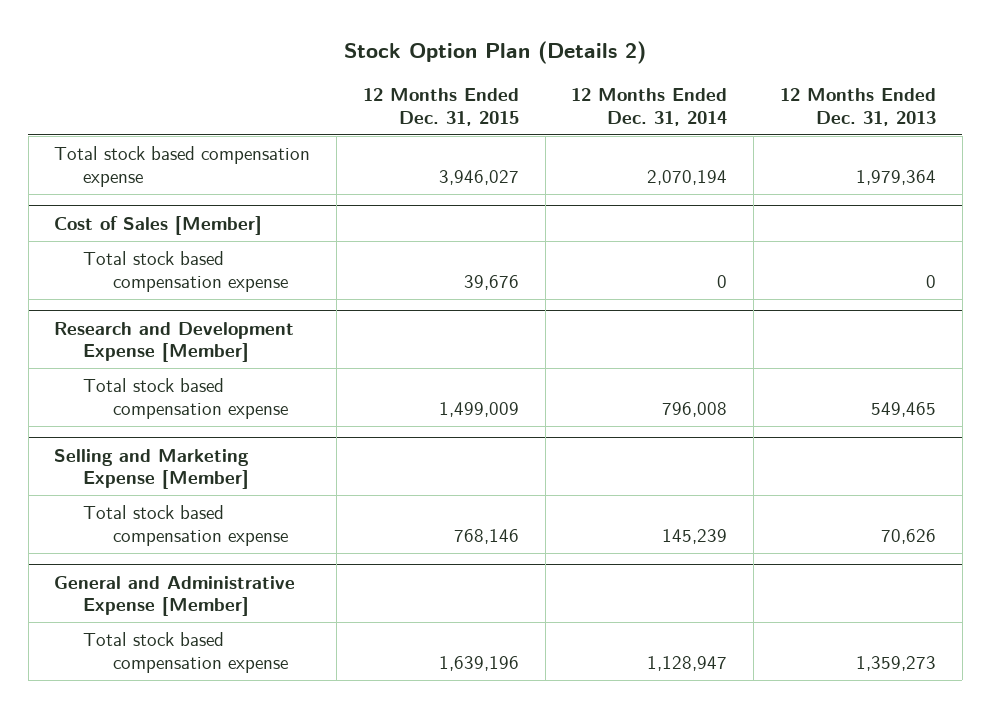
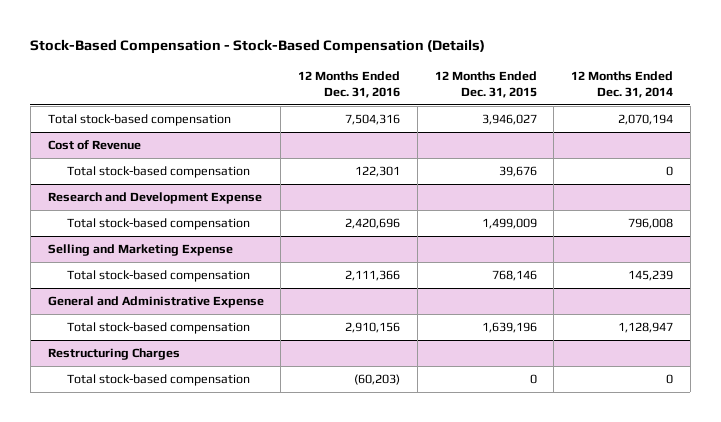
[344,40,647,64] Stock Option Plan (Details 2) -> [30,39,486,55] Stock-Based Compensation - Stock-Based Compensation (Details)
[779,88,936,126] 12 Months Ended Dec. 31, 2013 -> none
none -> [298,70,401,98] 12 Months Ended Dec. 31, 2016
[54,146,311,187] Total stock based compensation expense -> [47,114,231,127] Total stock-based compensation
[54,215,263,235] Cost of Sales [Member] -> [47,140,141,151] Cost of Revenue
[83,251,288,292] Total stock based compensation expense -> [66,166,250,179] Total stock-based compensation
[54,321,295,363] Research and Development Expense [Member] -> [47,192,262,205] Research and Development Expense
[83,378,288,419] Total stock based compensation expense -> [66,218,250,231] Total stock-based compensation
[54,448,250,490] Selling and Marketing Expense [Member] -> [47,244,233,257] Selling and Marketing Expense
[83,505,288,546] Total stock based compensation expense -> [66,270,250,283] Total stock-based compensation
[54,575,296,617] General and Administrative Expense [Member] -> [47,296,264,309] General and Administrative Expense
[83,632,288,673] Total stock based compensation expense -> [66,322,250,335] Total stock-based compensation
none -> [47,348,180,361] Restructuring Charges
none -> [66,374,250,387] Total stock-based compensation

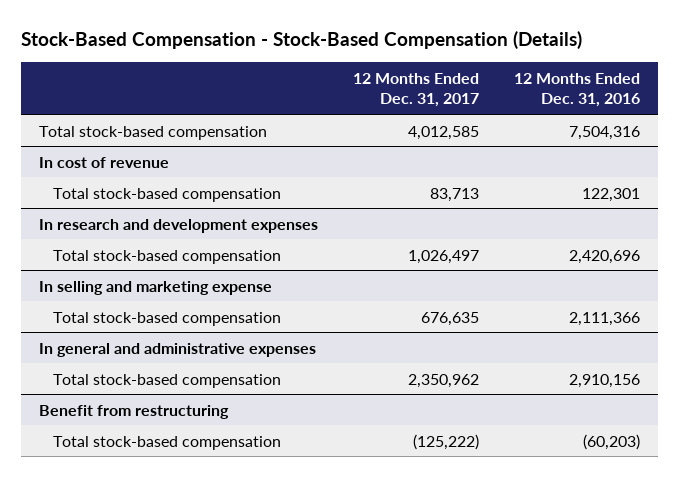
[434,70,537,98] 12 Months Ended Dec. 31, 2015 -> none
[571,70,674,98] 12 Months Ended Dec. 31, 2014 -> none
none -> [353,72,480,108] 12 Months Ended Dec. 31, 2017
[47,140,141,151] Cost of Revenue -> [38,156,169,168] In cost of revenue
[47,192,262,205] Research and Development Expense -> [38,218,318,233] In research and development expenses
[47,244,233,257] Selling and Marketing Expense -> [38,280,272,295] In selling and marketing expense
[47,296,264,309] General and Administrative Expense -> [38,342,316,357] In general and administrative expenses
[47,348,180,361] Restructuring Charges -> [38,404,229,419] Benefit from restructuring

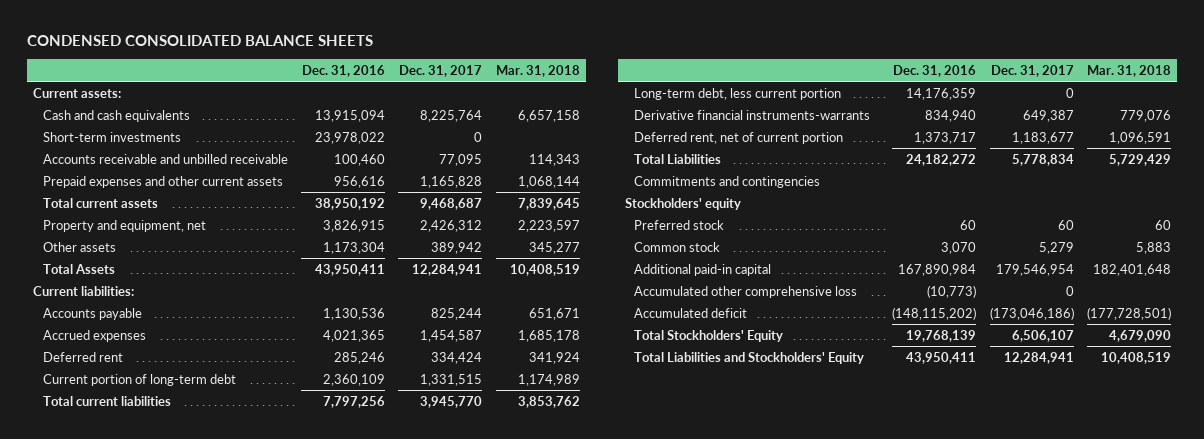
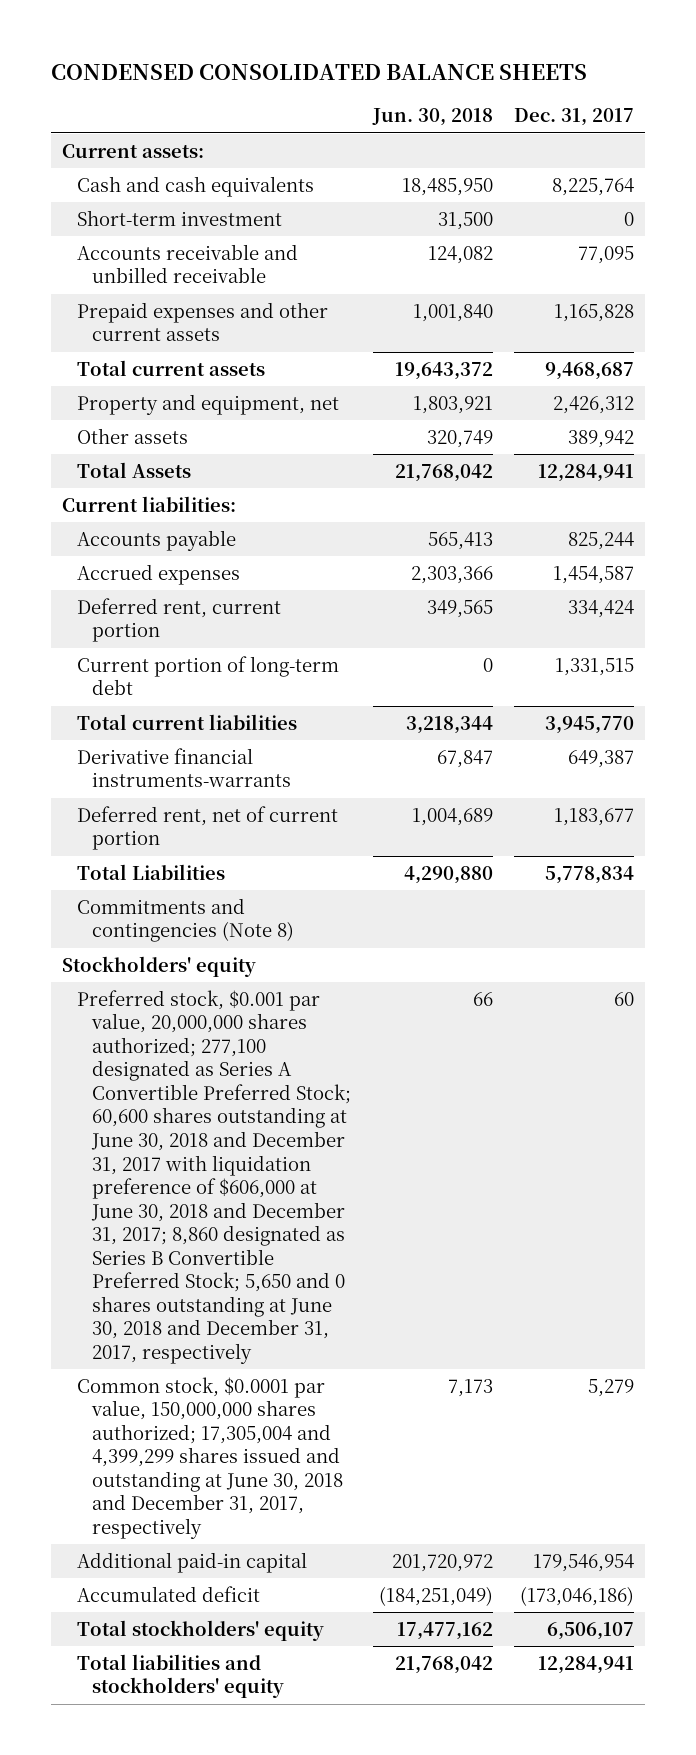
[302,64,386,77] Dec. 31, 2016 -> none
[495,64,580,77] Mar. 31, 2018 -> none
none -> [371,108,493,127] Jun. 30, 2018
[42,131,181,142] Short-term investments -> [76,209,282,226] Short-term investment
[42,351,123,362] Deferred rent -> [76,597,281,643] Deferred rent, current portion
[634,87,842,100] Long-term debt, less current portion -> none
[634,175,821,188] Commitments and contingencies -> [76,897,294,943] Commitments and contingencies (Note 8)
[634,219,725,230] Preferred stock -> [76,989,351,1364] Preferred stock, $0.001 par value, 20,000,000 shares authorized; 277,100 designated as Series A Convertible Preferred Stock; 60,600 shares outstanding at June 30, 2018 and December 31, 2017 with liquidation preference of $606,000 at June 30, 2018 and December 31, 2017; 8,860 designated as Series B Convertible Preferred Stock; 5,650 and 0 shares outstanding at June 30, 2018 and December 31, 2017, respectively
[634,241,721,252] Common stock -> [76,1376,343,1540] Common stock, $0.0001 par value, 150,000,000 shares authorized; 17,305,004 and 4,399,299 shares issued and outstanding at June 30, 2018 and December 31, 2017, respectively
[634,285,858,298] Accumulated other comprehensive loss -> none
[634,329,784,342] Total Stockholders' Equity -> [76,1619,324,1641] Total stockholders' equity
[634,351,865,364] Total Liabilities and Stockholders' Equity -> [76,1653,284,1699] Total liabilities and stockholders' equity

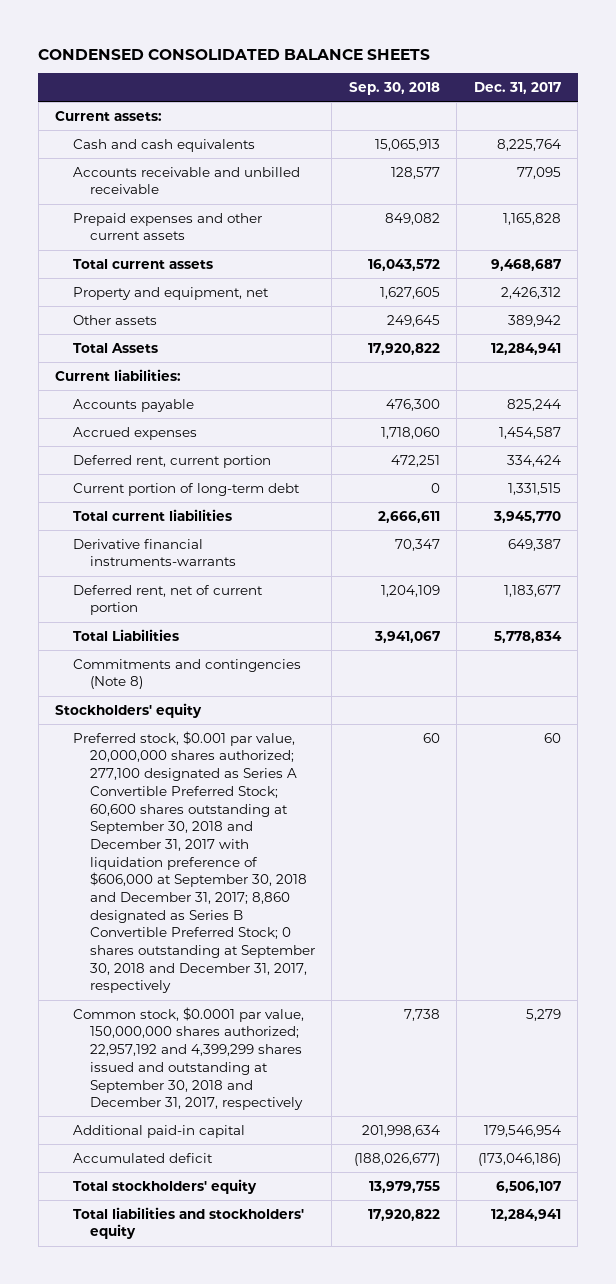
[371,108,493,127] Jun. 30, 2018 -> none
none -> [348,81,440,95] Sep. 30, 2018
[76,209,282,226] Short-term investment -> none
[76,989,351,1364] Preferred stock, $0.001 par value, 20,000,000 shares authorized; 277,100 designated as Series A Convertible Preferred Stock; 60,600 shares outstanding at June 30, 2018 and December 31, 2017 with liquidation preference of $606,000 at June 30, 2018 and December 31, 2017; 8,860 designated as Series B Convertible Preferred Stock; 5,650 and 0 shares outstanding at June 30, 2018 and December 31, 2017, respectively -> [72,730,315,994] Preferred stock, $0.001 par value, 20,000,000 shares authorized; 277,100 designated as Series A Convertible Preferred Stock; 60,600 shares outstanding at September 30, 2018 and December 31, 2017 with liquidation preference of $606,000 at September 30, 2018 and December 31, 2017; 8,860 designated as Series B Convertible Preferred Stock; 0 shares outstanding at September 30, 2018 and December 31, 2017, respectively
[76,1376,343,1540] Common stock, $0.0001 par value, 150,000,000 shares authorized; 17,305,004 and 4,399,299 shares issued and outstanding at June 30, 2018 and December 31, 2017, respectively -> [72,1006,304,1111] Common stock, $0.0001 par value, 150,000,000 shares authorized; 22,957,192 and 4,399,299 shares issued and outstanding at September 30, 2018 and December 31, 2017, respectively

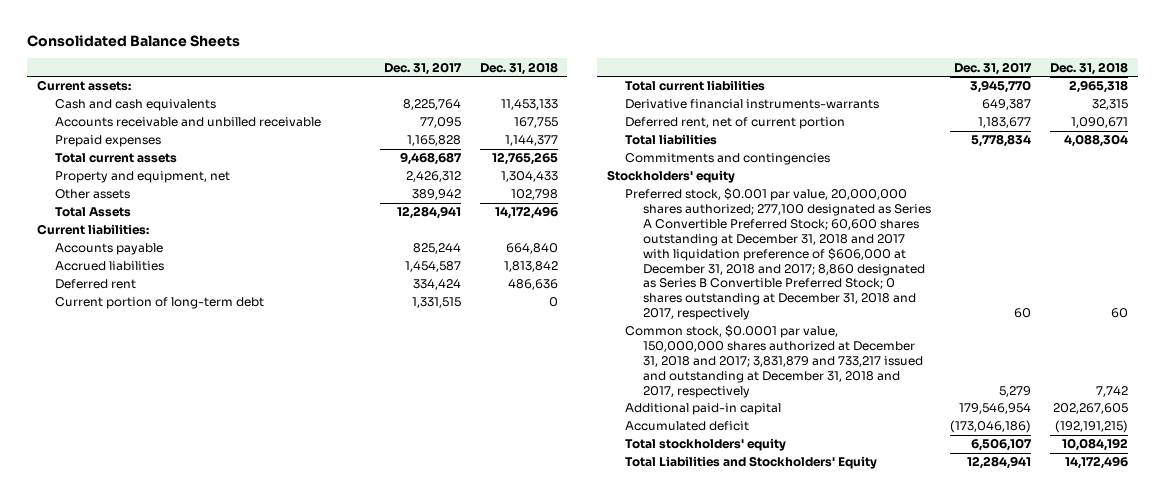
[38,48,431,60] CONDENSED CONSOLIDATED BALANCE SHEETS -> [27,34,241,47] Consolidated Balance Sheets
[348,81,440,95] Sep. 30, 2018 -> none
none -> [479,61,558,75] Dec. 31, 2018
[72,212,262,241] Prepaid expenses and other current assets -> [54,135,161,148] Prepaid expenses
[72,426,197,440] Accrued expenses -> [54,261,164,272] Accrued liabilities
[72,454,271,468] Deferred rent, current portion -> [54,279,136,290] Deferred rent
[72,628,179,641] Total Liabilities -> [625,134,718,146] Total liabilities
[72,658,301,690] Commitments and contingencies (Note 8) -> [625,153,831,166] Commitments and contingencies
[72,730,315,994] Preferred stock, $0.001 par value, 20,000,000 shares authorized; 277,100 designated as Series A Convertible Preferred Stock; 60,600 shares outstanding at September 30, 2018 and December 31, 2017 with liquidation preference of $606,000 at September 30, 2018 and December 31, 2017; 8,860 designated as Series B Convertible Preferred Stock; 0 shares outstanding at September 30, 2018 and December 31, 2017, respectively -> [625,188,932,320] Preferred stock, $0.001 par value, 20,000,000 shares authorized; 277,100 designated as Series A Convertible Preferred Stock; 60,600 shares outstanding at December 31, 2018 and 2017 with liquidation preference of $606,000 at December 31, 2018 and 2017; 8,860 designated as Series B Convertible Preferred Stock; 0 shares outstanding at December 31, 2018 and 2017, respectively
[72,1006,304,1111] Common stock, $0.0001 par value, 150,000,000 shares authorized; 22,957,192 and 4,399,299 shares issued and outstanding at September 30, 2018 and December 31, 2017, respectively -> [625,325,924,398] Common stock, $0.0001 par value, 150,000,000 shares authorized at December 31, 2018 and 2017; 3,831,879 and 733,217 issued and outstanding at December 31, 2018 and 2017, respectively
[72,1206,304,1240] Total liabilities and stockholders' equity -> [625,456,878,470] Total Liabilities and Stockholders' Equity

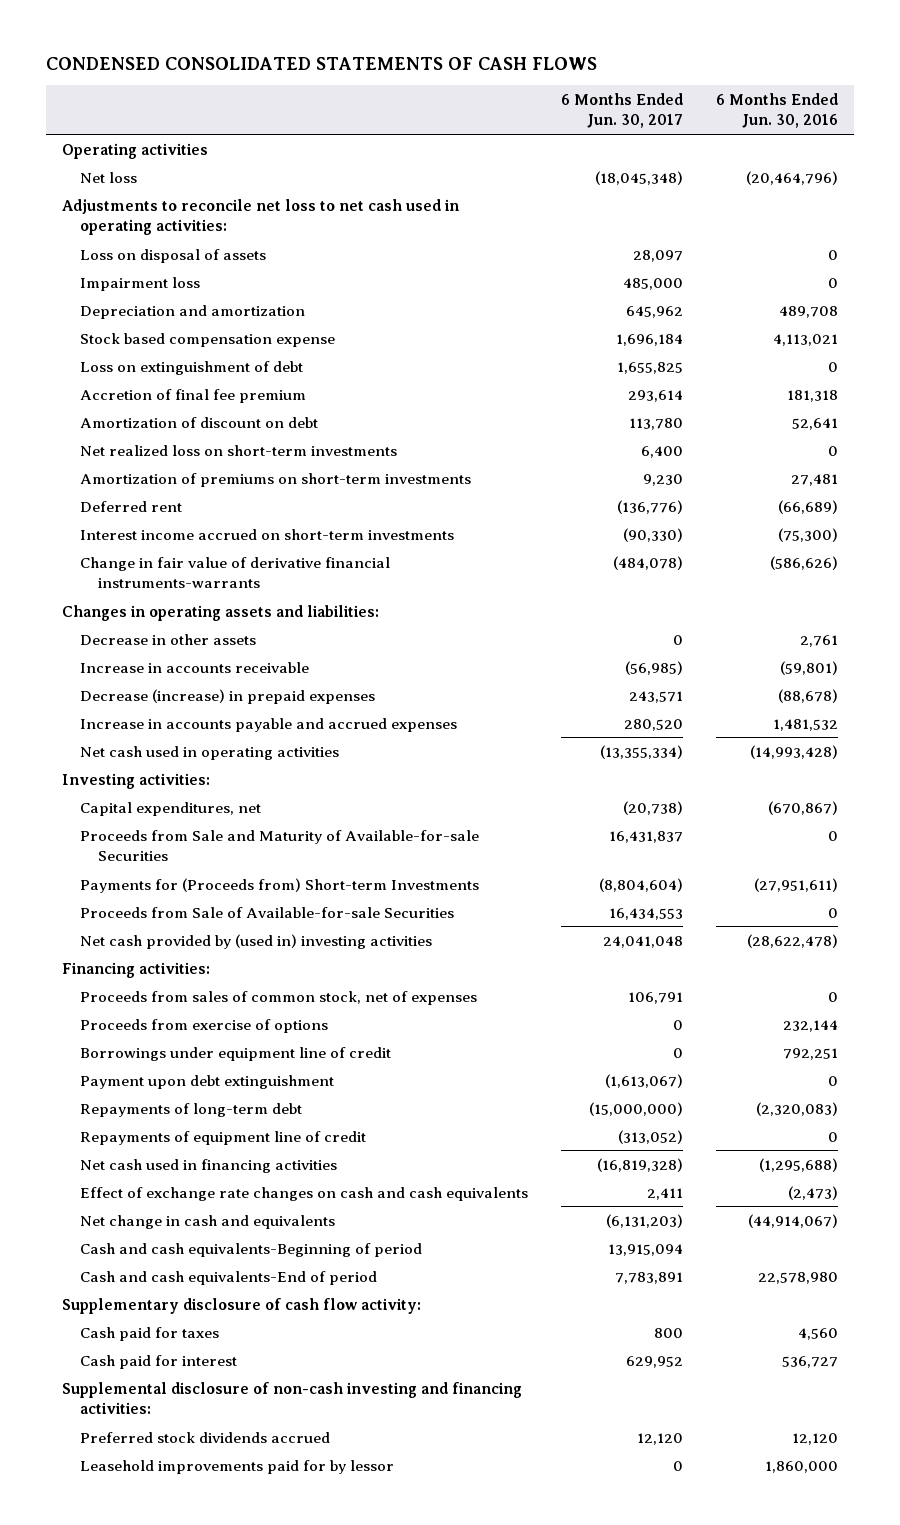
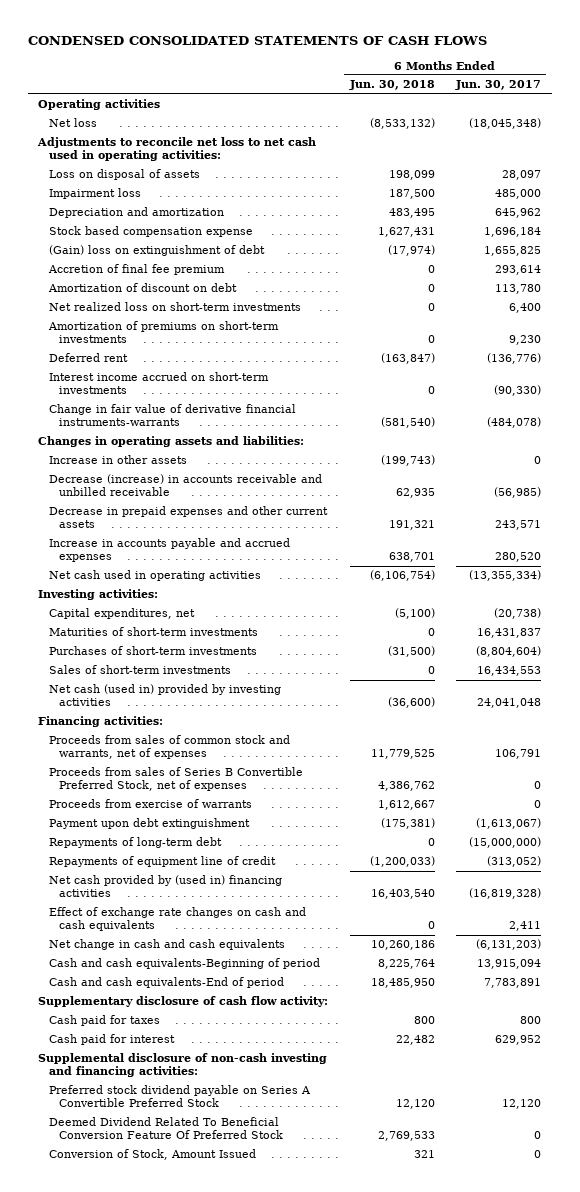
[715,93,838,129] 6 Months Ended Jun. 30, 2016 -> none
none -> [348,80,435,91] Jun. 30, 2018
[79,360,303,375] Loss on extinguishment of debt -> [48,245,265,257] (Gain) loss on extinguishment of debt
[79,633,256,645] Decrease in other assets -> [48,455,187,465] Increase in other assets
[79,661,309,673] Increase in accounts receivable -> [48,474,322,497] Decrease (increase) in accounts receivable and unbilled receivable
[79,688,375,704] Decrease (increase) in prepaid expenses -> [48,506,328,529] Decrease in prepaid expenses and other current assets
[79,829,479,861] Proceeds from Sale and Maturity of Available-for-sale Securities -> [48,627,258,637] Maturities of short-term investments
[79,877,479,893] Payments for (Proceeds from) Short-term Investments -> [48,646,257,656] Purchases of short-term investments
[79,906,454,918] Proceeds from Sale of Available-for-sale Securities -> [48,665,231,675] Sales of short-term investments
[79,933,432,949] Net cash provided by (used in) investing activities -> [48,684,281,707] Net cash (used in) provided by investing activities
[79,1046,391,1061] Borrowings under equipment line of credit -> none
[79,990,477,1005] Proceeds from sales of common stock, net of expenses -> [48,735,290,760] Proceeds from sales of common stock and warrants, net of expenses
none -> [48,767,303,792] Proceeds from sales of Series B Convertible Preferred Stock, net of expenses
[79,1018,328,1033] Proceeds from exercise of options -> [48,799,252,809] Proceeds from exercise of warrants
[79,1158,337,1173] Net cash used in financing activities -> [48,875,282,898] Net cash provided by (used in) financing activities
[79,1214,335,1229] Net change in cash and equivalents -> [48,939,285,951] Net change in cash and cash equivalents
[79,1459,394,1474] Leasehold improvements paid for by lessor -> none
[79,1431,330,1443] Preferred stock dividends accrued -> [48,1085,311,1108] Preferred stock dividend payable on Series A Convertible Preferred Stock
none -> [48,1117,284,1140] Deemed Dividend Related To Beneficial Conversion Feature Of Preferred Stock
none -> [48,1149,256,1161] Conversion of Stock, Amount Issued

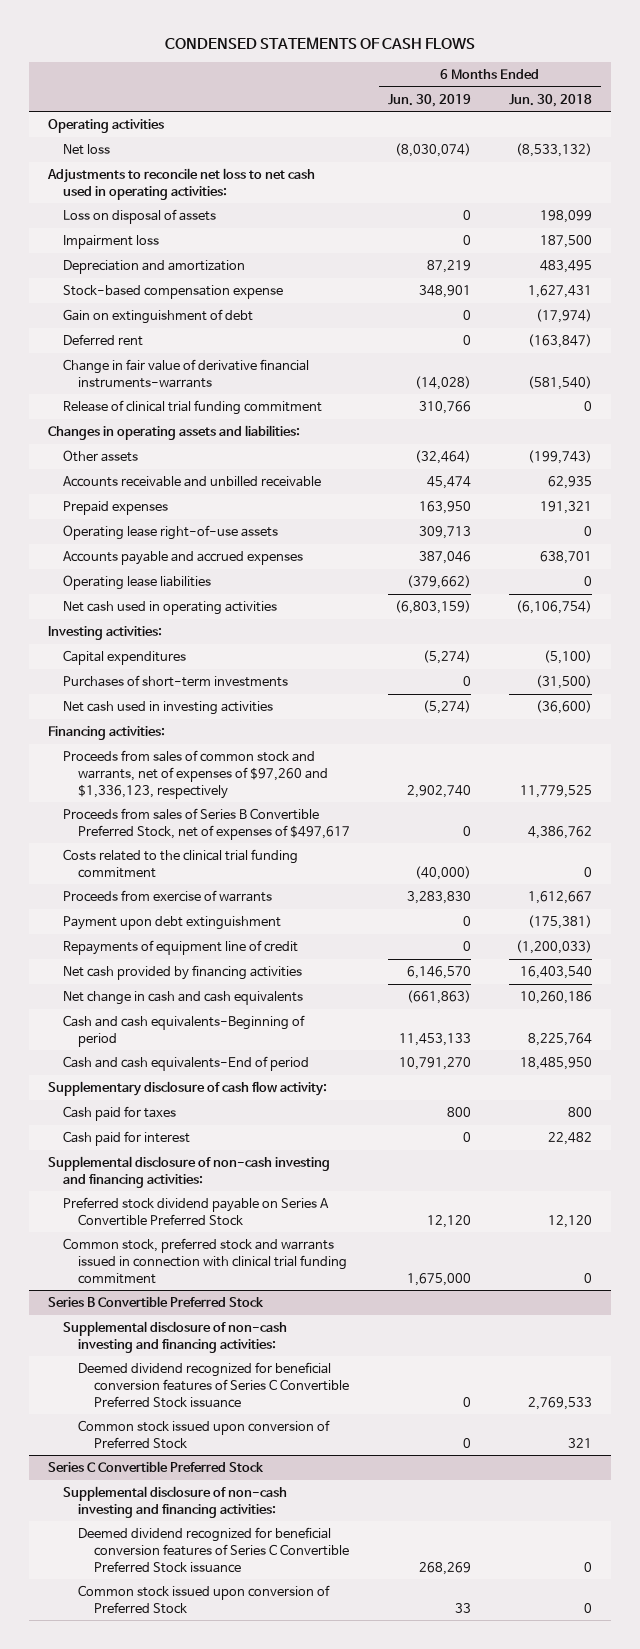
[27,35,487,45] CONDENSED CONSOLIDATED STATEMENTS OF CASH FLOWS -> [164,37,475,50] CONDENSED STATEMENTS OF CASH FLOWS
[455,80,542,91] Jun. 30, 2017 -> none
none -> [388,93,472,107] Jun. 30, 2019
[47,264,225,276] Accretion of final fee premium -> none
[47,283,237,293] Amortization of discount on debt -> none
[48,302,301,312] Net realized loss on short-term investments -> none
[47,321,279,344] Amortization of premiums on short-term investments -> none
[48,226,253,238] Stock based compensation expense -> [63,284,284,299] Stock-based compensation expense
[48,245,265,257] (Gain) loss on extinguishment of debt -> [63,308,254,324] Gain on extinguishment of debt
[48,372,269,395] Interest income accrued on short-term investments -> none
none -> [63,399,323,415] Release of clinical trial funding commitment
[48,455,187,465] Increase in other assets -> [63,449,139,462] Other assets
[48,474,322,497] Decrease (increase) in accounts receivable and unbilled receivable -> [63,475,322,487] Accounts receivable and unbilled receivable
[48,506,328,529] Decrease in prepaid expenses and other current assets -> [63,500,169,515] Prepaid expenses
none -> [63,524,279,540] Operating lease right-of-use assets
[48,538,290,563] Increase in accounts payable and accrued expenses -> [63,550,304,565] Accounts payable and accrued expenses
none -> [63,574,212,590] Operating lease liabilities
[48,627,258,637] Maturities of short-term investments -> none
[48,608,195,620] Capital expenditures, net -> [63,649,187,665] Capital expenditures
[48,665,231,675] Sales of short-term investments -> none
[48,684,281,707] Net cash (used in) provided by investing activities -> [63,700,274,715] Net cash used in investing activities
[48,735,290,760] Proceeds from sales of common stock and warrants, net of expenses -> [63,749,329,799] Proceeds from sales of common stock and warrants, net of expenses of $97,260 and $1,336,123, respectively
[48,767,303,792] Proceeds from sales of Series B Convertible Preferred Stock, net of expenses -> [63,807,351,840] Proceeds from sales of Series B Convertible Preferred Stock, net of expenses of $497,617
none -> [63,848,299,878] Costs related to the clinical trial funding commitment
[48,837,222,849] Repayments of long-term debt -> none
[48,907,306,932] Effect of exchange rate changes on cash and cash equivalents -> none
[48,875,282,898] Net cash provided by (used in) financing activities -> [63,964,303,980] Net cash provided by financing activities
none -> [63,1237,348,1284] Common stock, preferred stock and warrants issued in connection with clinical trial funding commitment
none -> [47,1295,264,1307] Series B Convertible Preferred Stock
none -> [63,1320,288,1353] Supplemental disclosure of non-cash investing and financing activities:
[48,1117,284,1140] Deemed Dividend Related To Beneficial Conversion Feature Of Preferred Stock -> [78,1361,349,1408] Deemed dividend recognized for beneficial conversion features of Series C Convertible Preferred Stock issuance
[48,1149,256,1161] Conversion of Stock, Amount Issued -> [78,1419,331,1449] Common stock issued upon conversion of Preferred Stock
none -> [47,1460,264,1472] Series C Convertible Preferred Stock
none -> [63,1485,288,1518] Supplemental disclosure of non-cash investing and financing activities:
none -> [78,1526,349,1573] Deemed dividend recognized for beneficial conversion features of Series C Convertible Preferred Stock issuance
none -> [78,1584,331,1614] Common stock issued upon conversion of Preferred Stock

